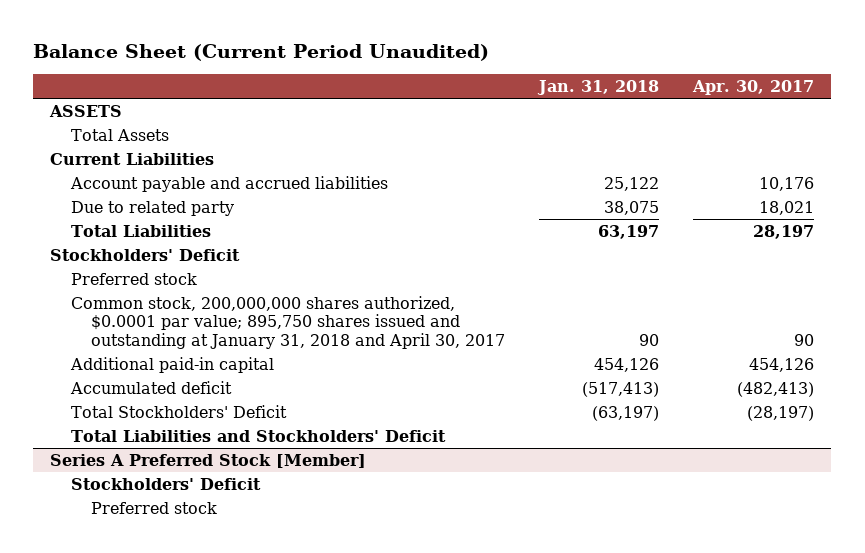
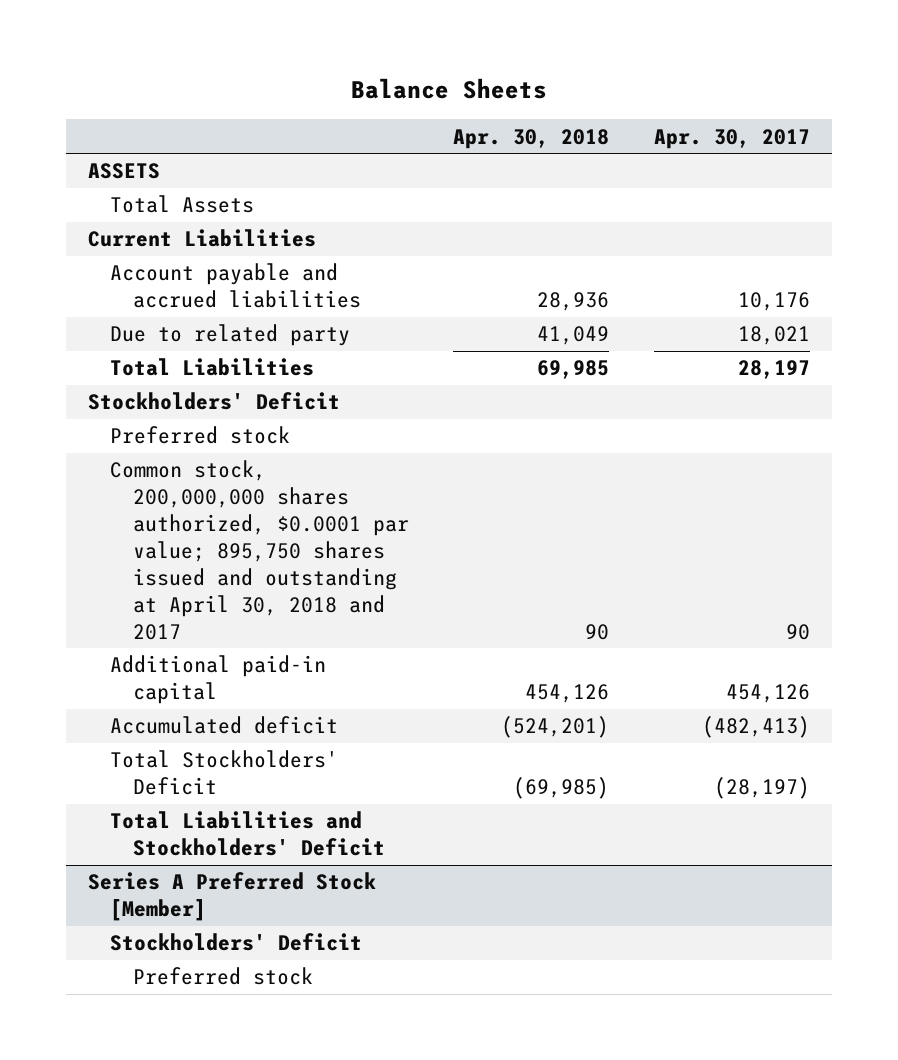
[33,44,490,62] Balance Sheet (Current Period Unaudited) -> [351,78,548,100] Balance Sheets
[537,80,660,96] Jan. 31, 2018 -> none
none -> [453,128,610,149] Apr. 30, 2018
[70,295,506,349] Common stock, 200,000,000 shares authorized, $0.0001 par value; 895,750 shares issued and outstanding at January 31, 2018 and April 30, 2017 -> [110,460,409,640] Common stock, 200,000,000 shares authorized, $0.0001 par value; 895,750 shares issued and outstanding at April 30, 2018 and 2017

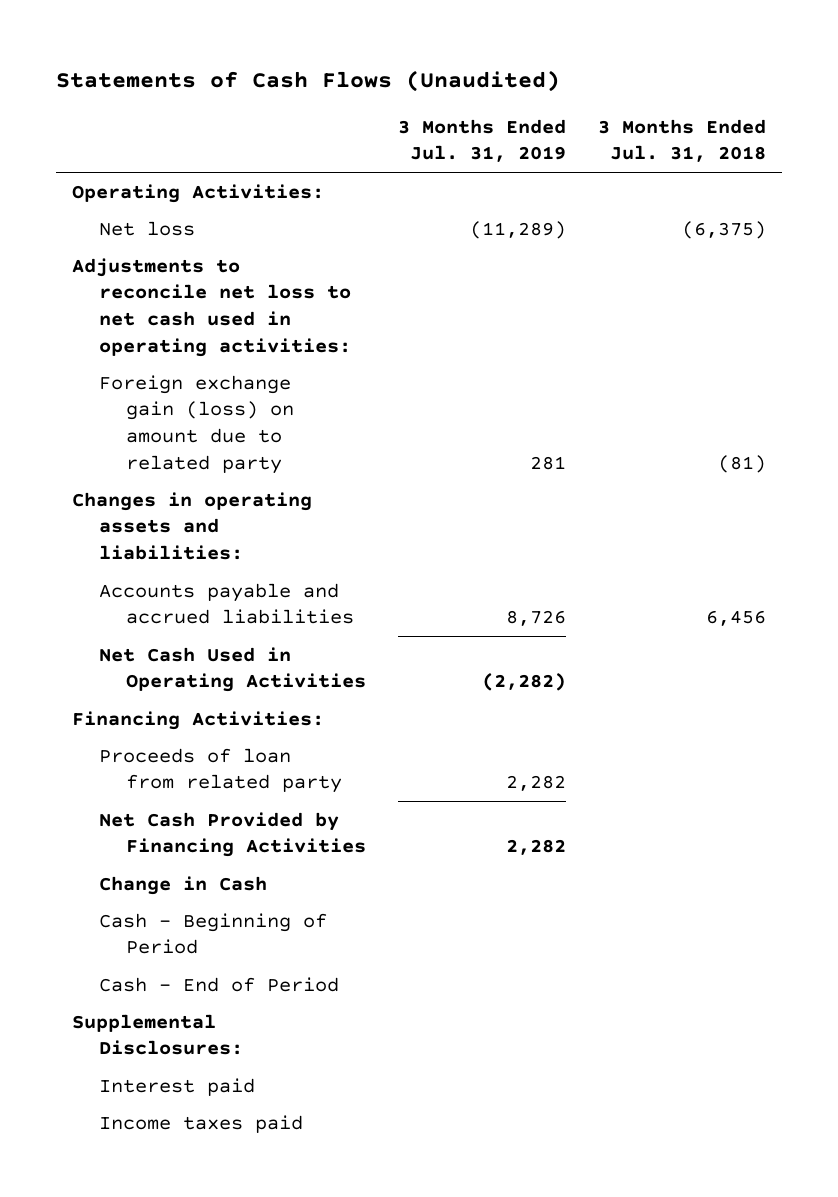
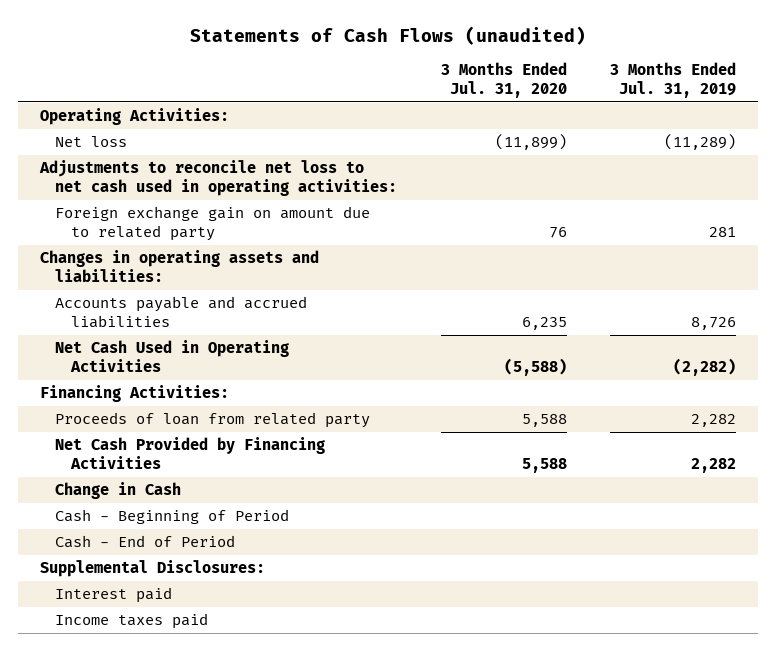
[55,70,560,93] Statements of Cash Flows (Unaudited) -> [189,25,586,45] Statements of Cash Flows (unaudited)
[598,118,767,163] 3 Months Ended Jul. 31, 2018 -> none
none -> [440,62,567,99] 3 Months Ended Jul. 31, 2020
[98,374,294,474] Foreign exchange gain (loss) on amount due to related party -> [55,206,371,242] Foreign exchange gain on amount due to related party

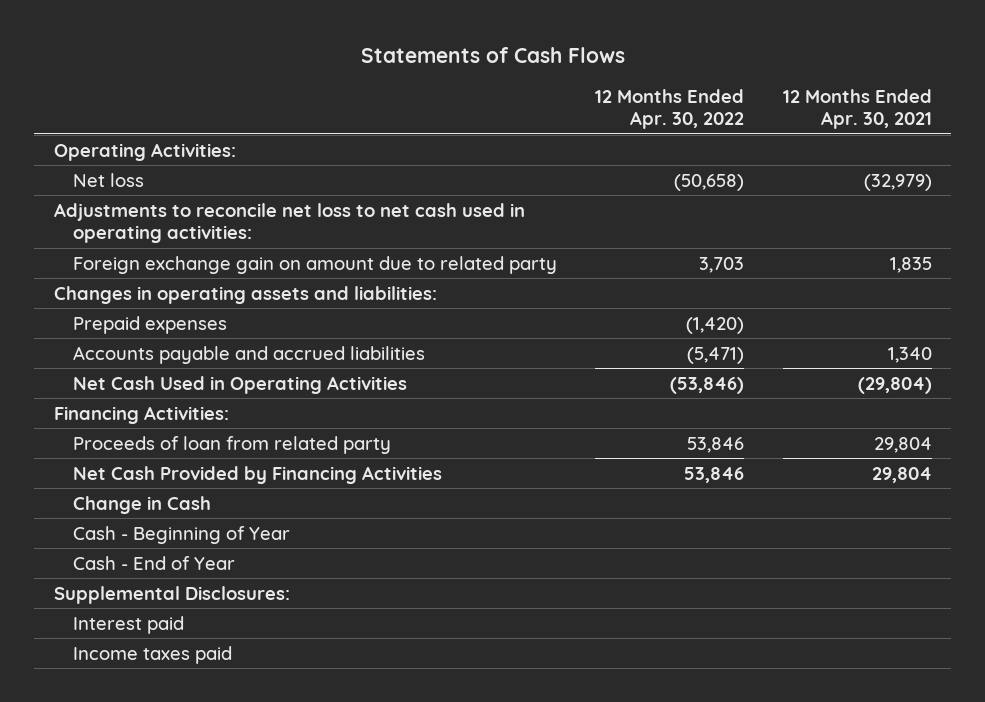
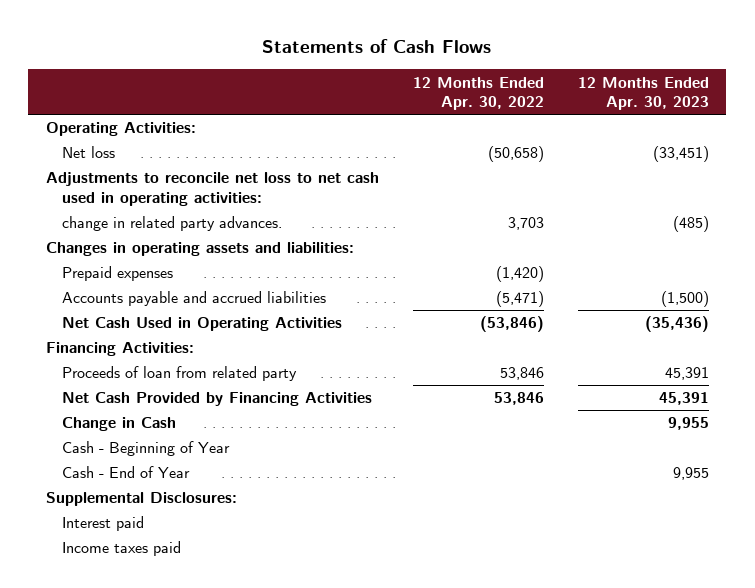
[782,88,932,130] 12 Months Ended Apr. 30, 2021 -> none
none -> [578,76,710,111] 12 Months Ended Apr. 30, 2023
[72,255,557,274] Foreign exchange gain on amount due to related party -> [62,216,283,232] change in related party advances.

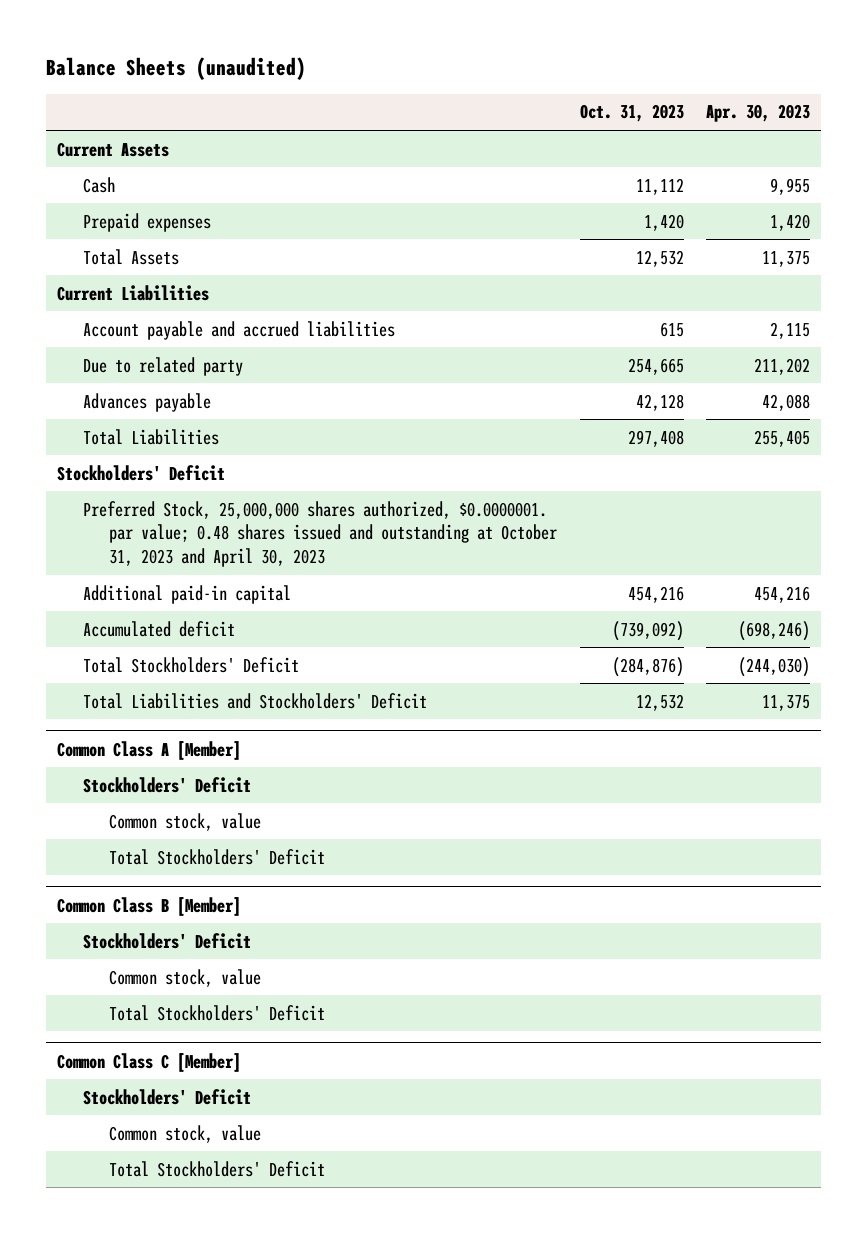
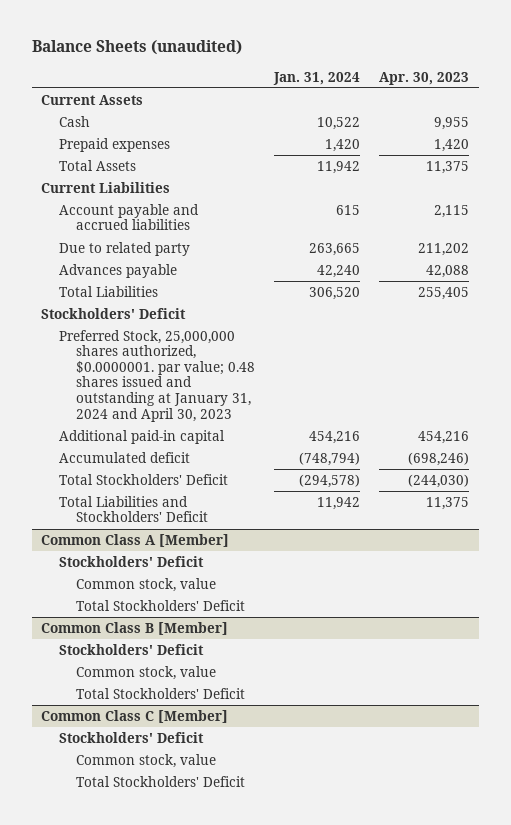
[579,104,684,123] Oct. 31, 2023 -> none
none -> [273,71,361,85] Jan. 31, 2024
[83,500,558,568] Preferred Stock, 25,000,000 shares authorized, $0.0000001. par value; 0.48 shares issued and outstanding at October 31, 2023 and April 30, 2023 -> [58,329,256,422] Preferred Stock, 25,000,000 shares authorized, $0.0000001. par value; 0.48 shares issued and outstanding at January 31, 2024 and April 30, 2023

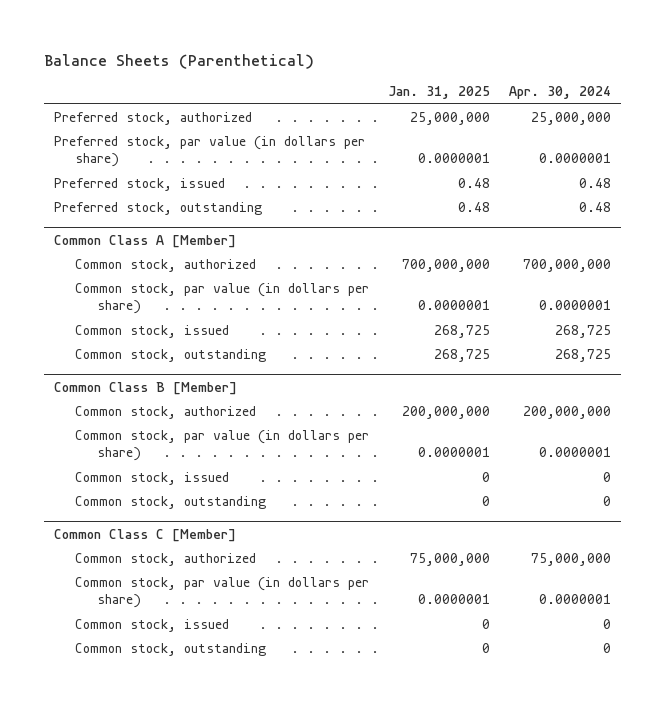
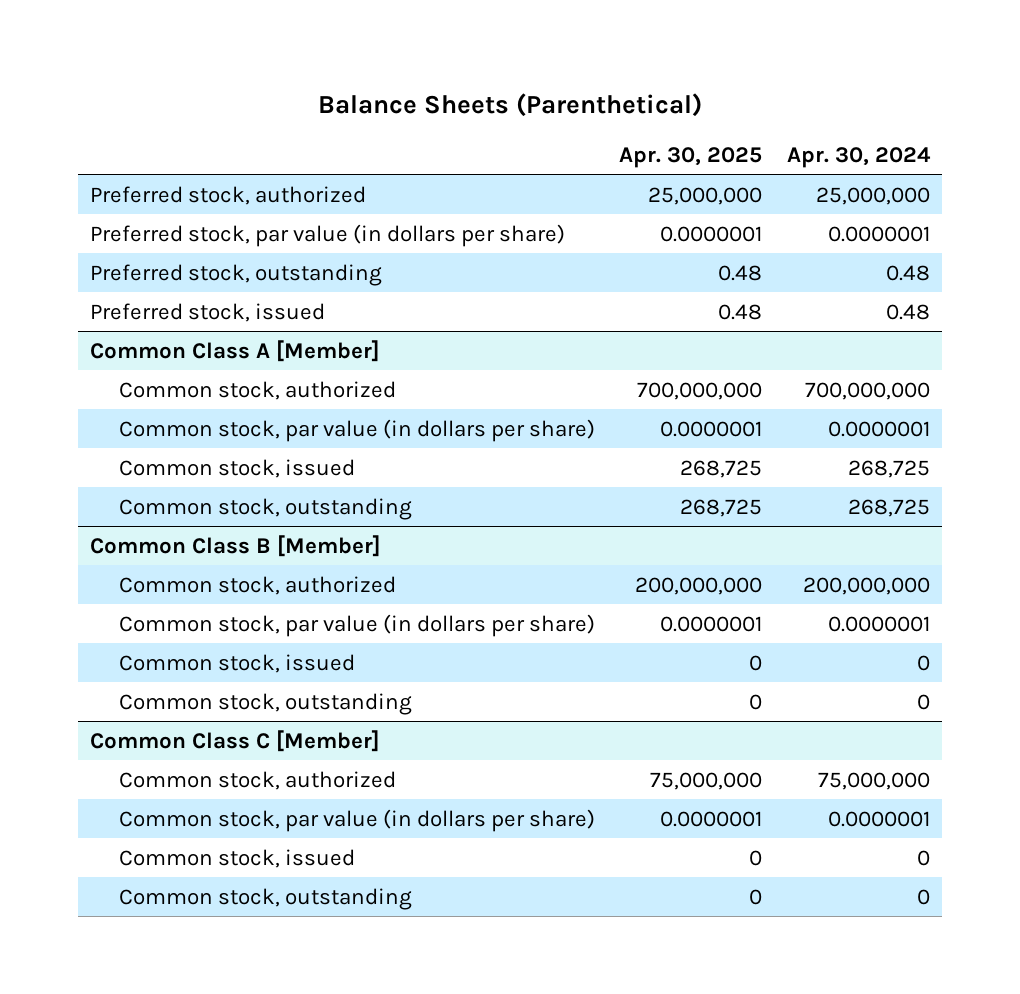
[388,86,491,100] Jan. 31, 2025 -> none
none -> [619,146,763,168] Apr. 30, 2025
[53,177,225,191] Preferred stock, issued -> [89,302,325,322] Preferred stock, issued

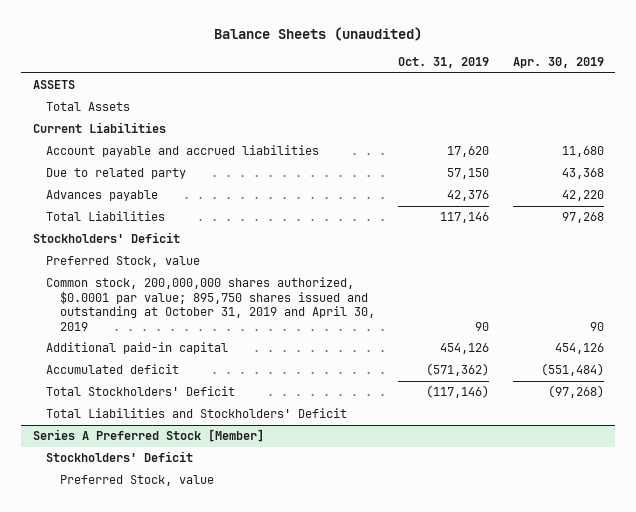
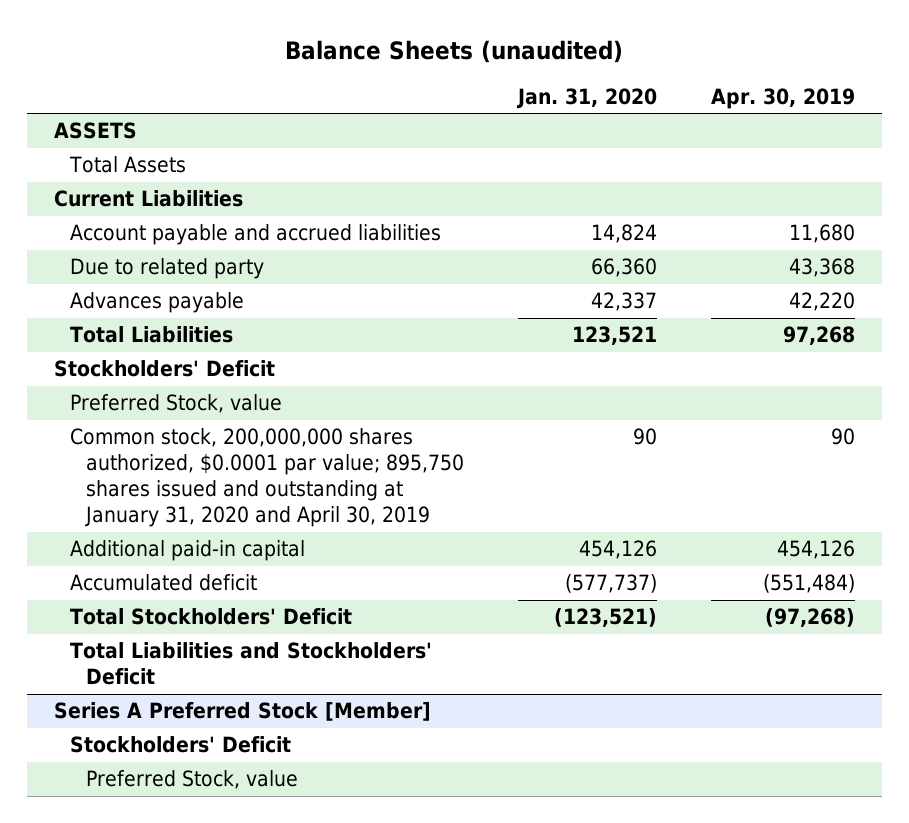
[398,57,490,69] Oct. 31, 2019 -> none
none -> [515,87,657,109] Jan. 31, 2020
[46,277,375,331] Common stock, 200,000,000 shares authorized, $0.0001 par value; 895,750 shares issued and outstanding at October 31, 2019 and April 30, 2019 -> [69,428,464,528] Common stock, 200,000,000 shares authorized, $0.0001 par value; 895,750 shares issued and outstanding at January 31, 2020 and April 30, 2019

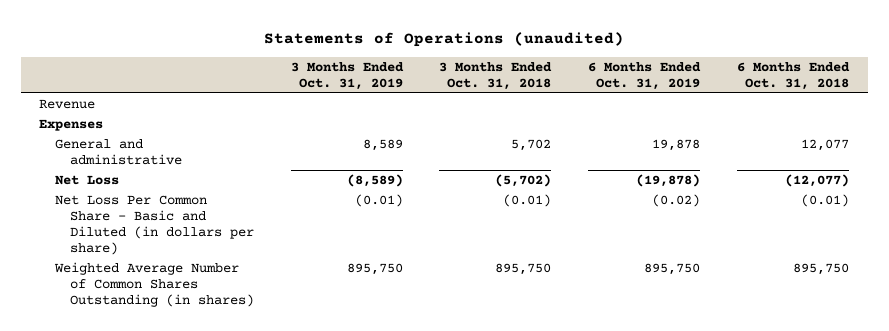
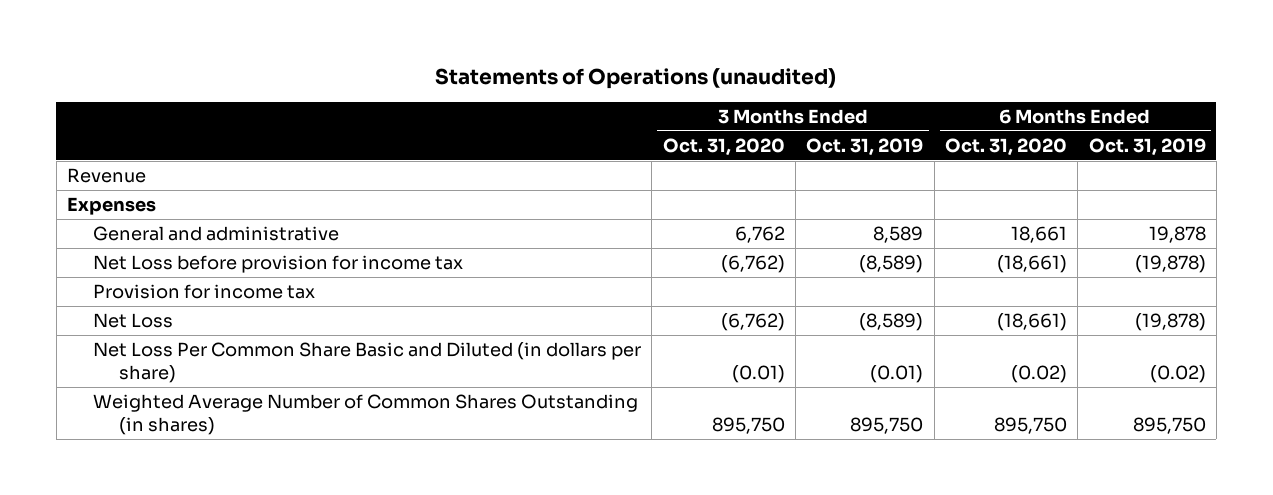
[439,61,553,90] 3 Months Ended Oct. 31, 2018 -> none
[737,61,851,90] 6 Months Ended Oct. 31, 2018 -> none
none -> [662,137,785,156] Oct. 31, 2020
none -> [944,137,1067,156] Oct. 31, 2020
none -> [92,255,463,274] Net Loss before provision for income tax
none -> [92,284,315,300] Provision for income tax
[54,194,254,256] Net Loss Per Common Share - Basic and Diluted (in dollars per share) -> [92,342,641,383] Net Loss Per Common Share Basic and Diluted (in dollars per share)

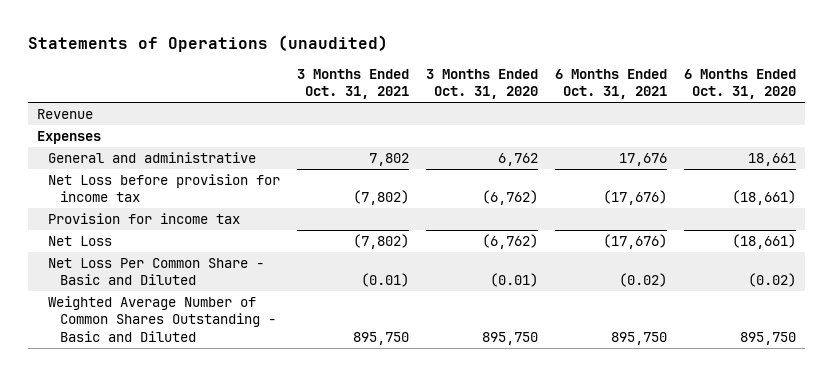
[806,137,924,156] Oct. 31, 2019 -> none
[1088,137,1206,156] Oct. 31, 2019 -> none
none -> [297,68,410,100] 3 Months Ended Oct. 31, 2021
none -> [555,68,668,100] 6 Months Ended Oct. 31, 2021
[92,342,641,383] Net Loss Per Common Share Basic and Diluted (in dollars per share) -> [48,258,265,286] Net Loss Per Common Share - Basic and Diluted
[92,394,638,435] Weighted Average Number of Common Shares Outstanding (in shares) -> [48,296,276,342] Weighted Average Number of Common Shares Outstanding - Basic and Diluted

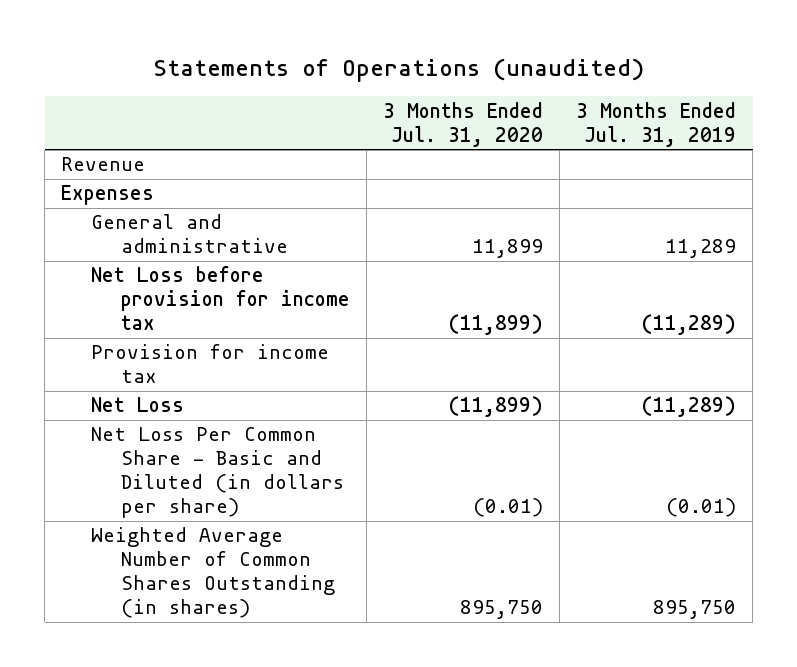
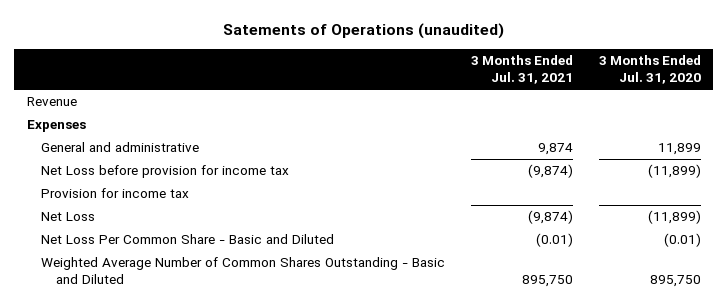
[152,58,644,83] Statements of Operations (unaudited) -> [222,23,504,40] Satements of Operations (unaudited)
[576,101,737,147] 3 Months Ended Jul. 31, 2019 -> none
none -> [471,55,574,85] 3 Months Ended Jul. 31, 2021
[90,427,344,519] Net Loss Per Common Share - Basic and Diluted (in dollars per share) -> [41,234,335,245] Net Loss Per Common Share - Basic and Diluted
[90,527,335,619] Weighted Average Number of Common Shares Outstanding (in shares) -> [41,257,446,285] Weighted Average Number of Common Shares Outstanding - Basic and Diluted

